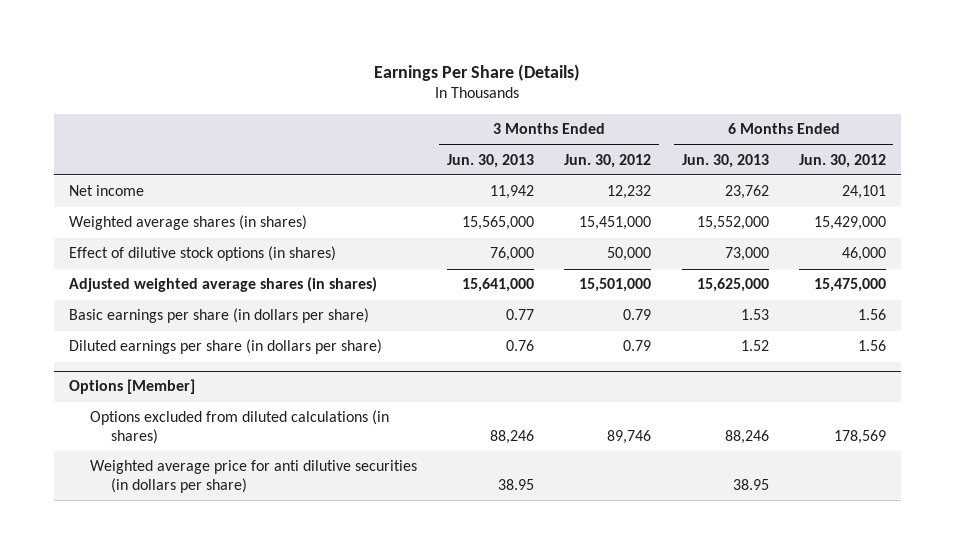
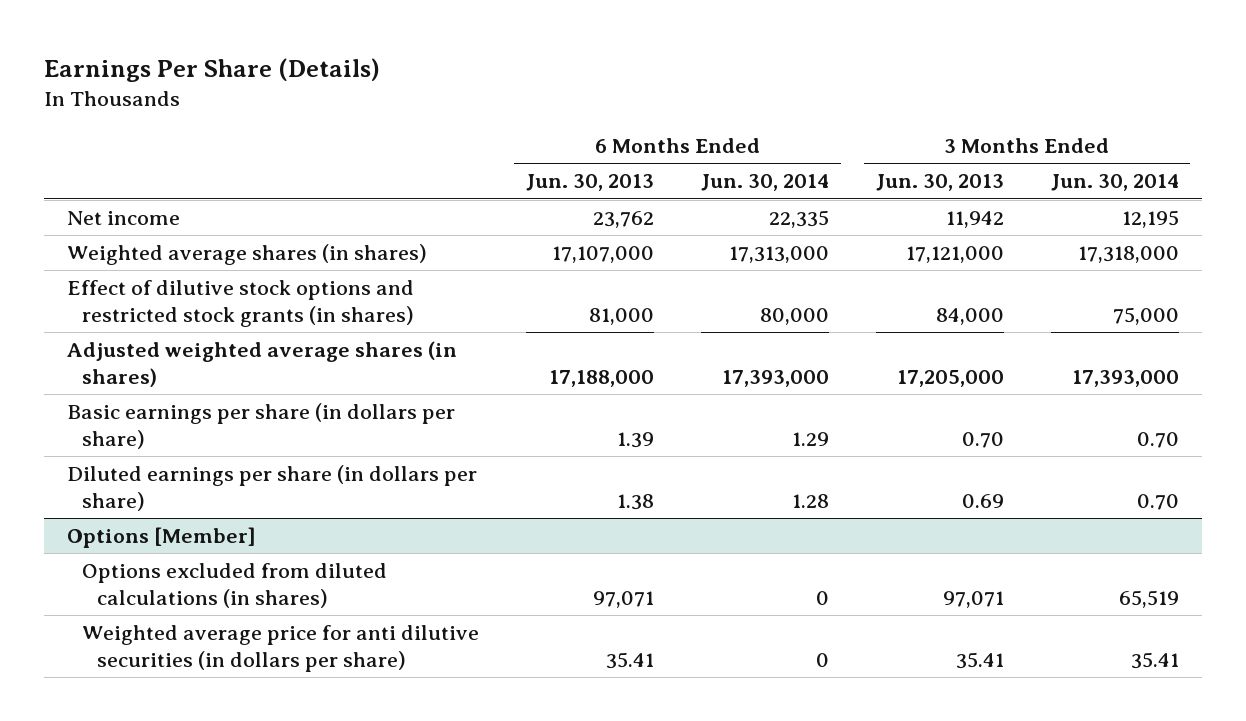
[564,153,652,168] Jun. 30, 2012 -> none
[798,153,886,168] Jun. 30, 2012 -> none
none -> [700,174,829,192] Jun. 30, 2014
none -> [1050,174,1179,192] Jun. 30, 2014
[462,216,535,231] 15,565,000 -> [905,246,1004,264] 17,121,000
[696,216,769,231] 15,552,000 -> [552,246,655,264] 17,107,000
[68,246,336,262] Effect of dilutive stock options (in shares) -> [67,280,415,328] Effect of dilutive stock options and restricted stock grants (in shares)
[490,247,535,262] 76,000 -> [935,308,1004,326] 84,000
[724,247,769,262] 73,000 -> [589,308,655,326] 81,000
[462,278,535,293] 15,641,000 -> [896,370,1004,388] 17,205,000
[696,278,769,293] 15,625,000 -> [549,370,655,388] 17,188,000
[506,309,535,321] 0.77 -> [961,432,1004,449] 0.70
[740,309,769,321] 1.53 -> [617,432,655,449] 1.39
[506,340,535,352] 0.76 -> [961,494,1004,509] 0.69
[740,340,769,352] 1.52 -> [617,494,655,511] 1.38
[490,429,535,444] 88,246 -> [942,591,1004,609] 97,071
[724,429,769,444] 88,246 -> [593,591,655,609] 97,071
[498,478,535,490] 38.95 -> [955,652,1004,670] 35.41
[732,478,769,490] 38.95 -> [606,652,655,670] 35.41

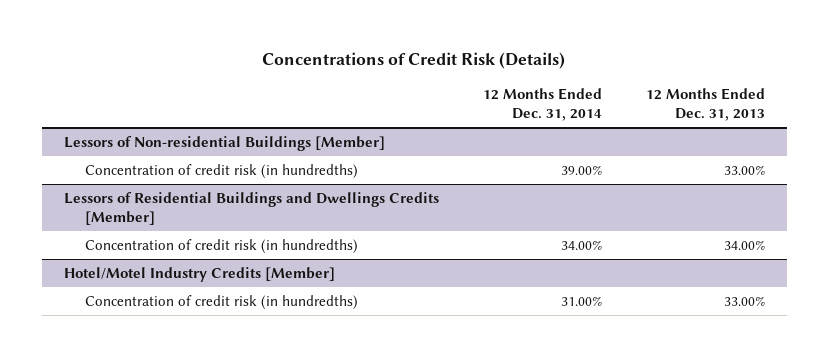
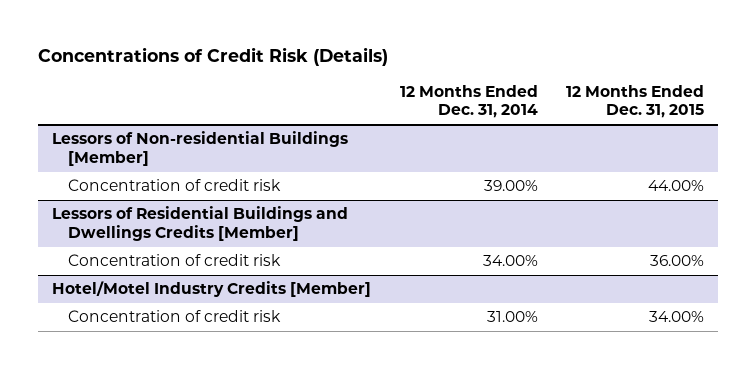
[645,88,765,122] 12 Months Ended Dec. 31, 2013 -> none
none -> [566,84,705,119] 12 Months Ended Dec. 31, 2015
[85,163,359,179] Concentration of credit risk (in hundredths) -> [67,179,281,192] Concentration of credit risk
[85,238,359,254] Concentration of credit risk (in hundredths) -> [67,254,281,267] Concentration of credit risk
[85,294,359,310] Concentration of credit risk (in hundredths) -> [67,310,281,323] Concentration of credit risk

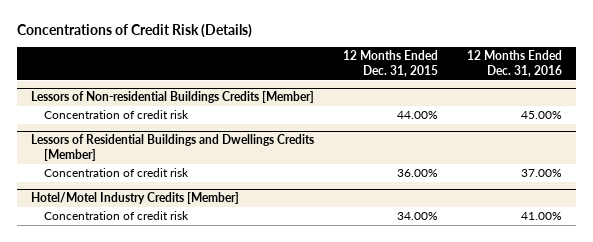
[399,84,538,119] 12 Months Ended Dec. 31, 2014 -> none
none -> [466,50,562,77] 12 Months Ended Dec. 31, 2016
[52,131,349,166] Lessors of Non-residential Buildings [Member] -> [31,91,315,104] Lessors of Non-residential Buildings Credits [Member]

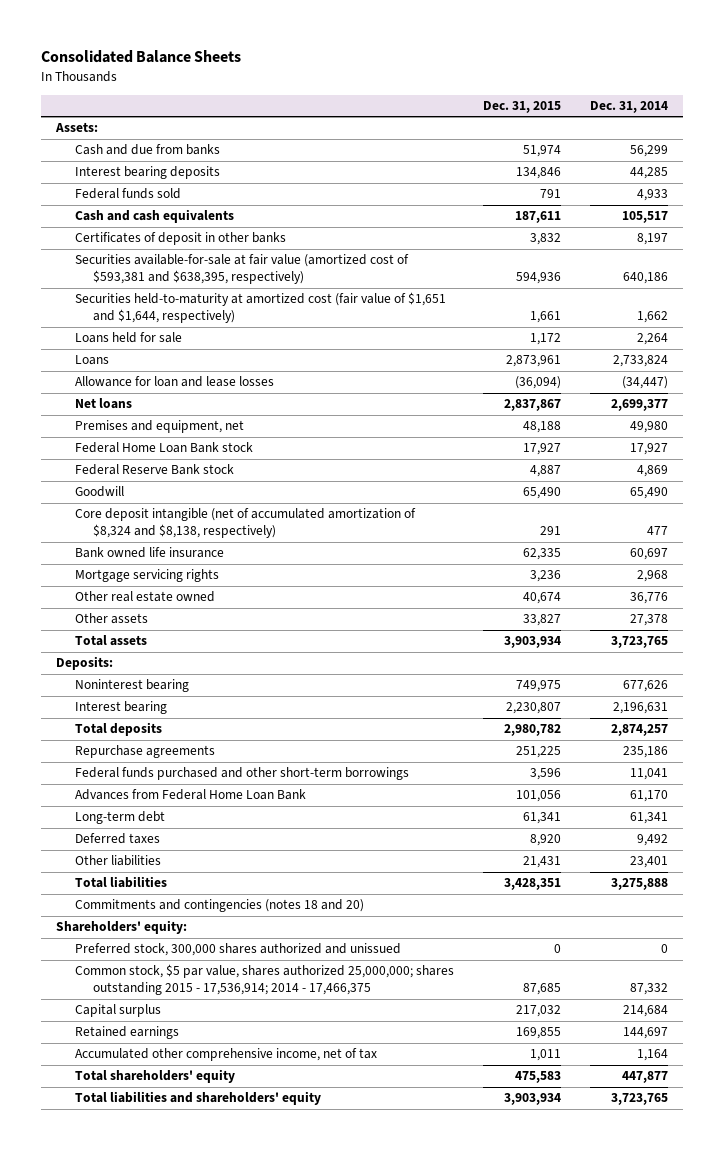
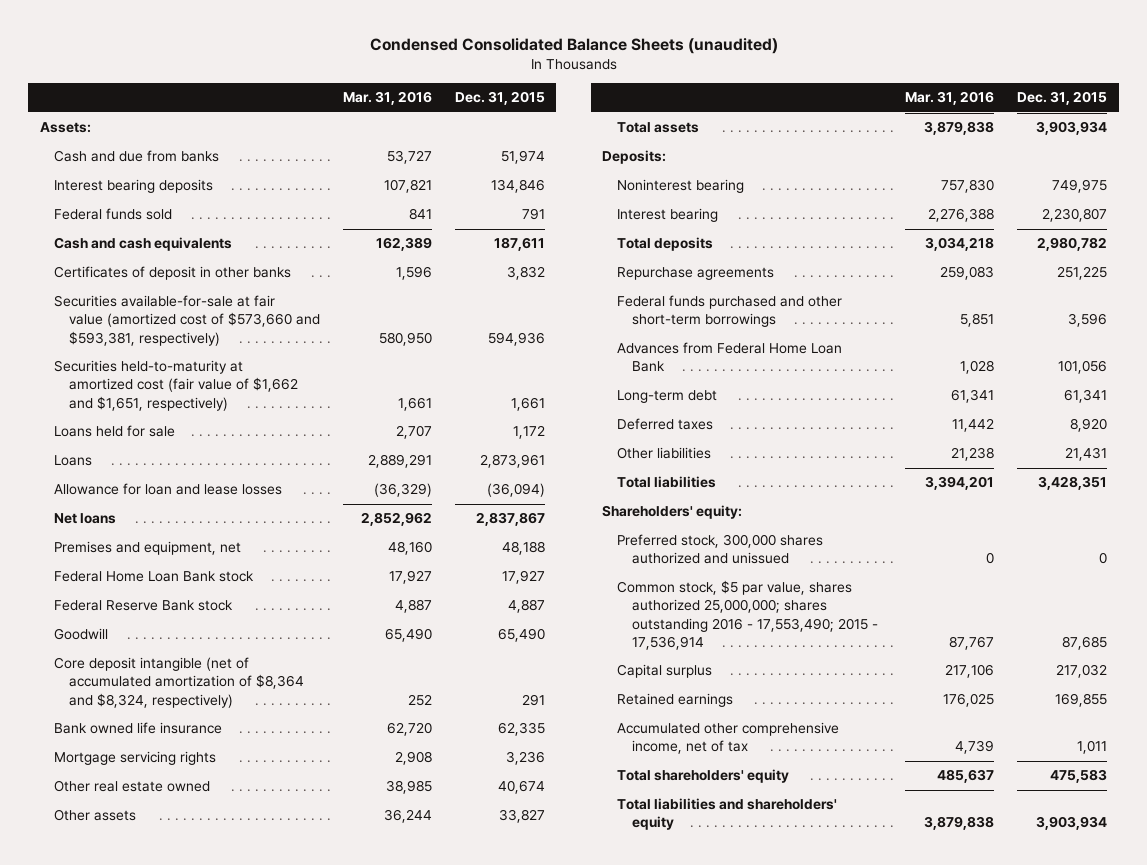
[41,50,242,64] Consolidated Balance Sheets -> [369,37,778,54] Condensed Consolidated Balance Sheets (unaudited)
[590,101,669,114] Dec. 31, 2014 -> none
none -> [342,91,432,106] Mar. 31, 2016
[74,254,409,285] Securities available-for-sale at fair value (amortized cost of $593,381 and $638,395, respectively) -> [54,295,320,346] Securities available-for-sale at fair value (amortized cost of $573,660 and $593,381, respectively)
[74,292,446,324] Securities held-to-maturity at amortized cost (fair value of $1,651 and $1,644, respectively) -> [54,360,298,411] Securities held-to-maturity at amortized cost (fair value of $1,662 and $1,651, respectively)
[74,508,416,539] Core deposit intangible (net of accumulated amortization of $8,324 and $8,138, respectively) -> [54,657,304,708] Core deposit intangible (net of accumulated amortization of $8,364 and $8,324, respectively)
[74,899,364,913] Commitments and contingencies (notes 18 and 20) -> none
[74,964,454,996] Common stock, $5 par value, shares authorized 25,000,000; shares outstanding 2015 - 17,536,914; 2014 - 17,466,375 -> [616,580,878,650] Common stock, $5 par value, shares authorized 25,000,000; shares outstanding 2016 - 17,553,490; 2015 - 17,536,914

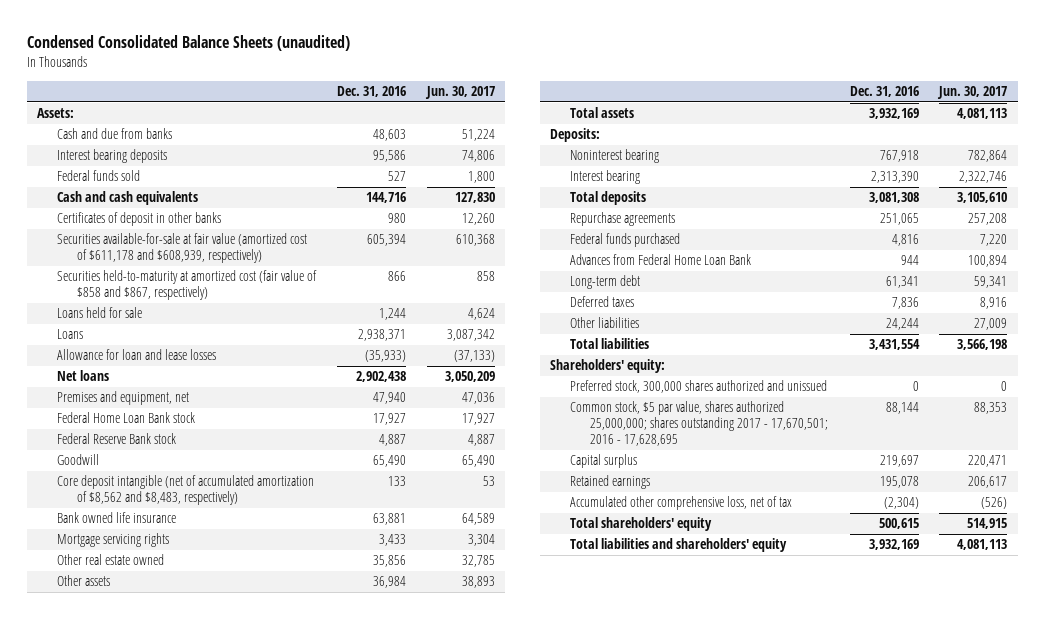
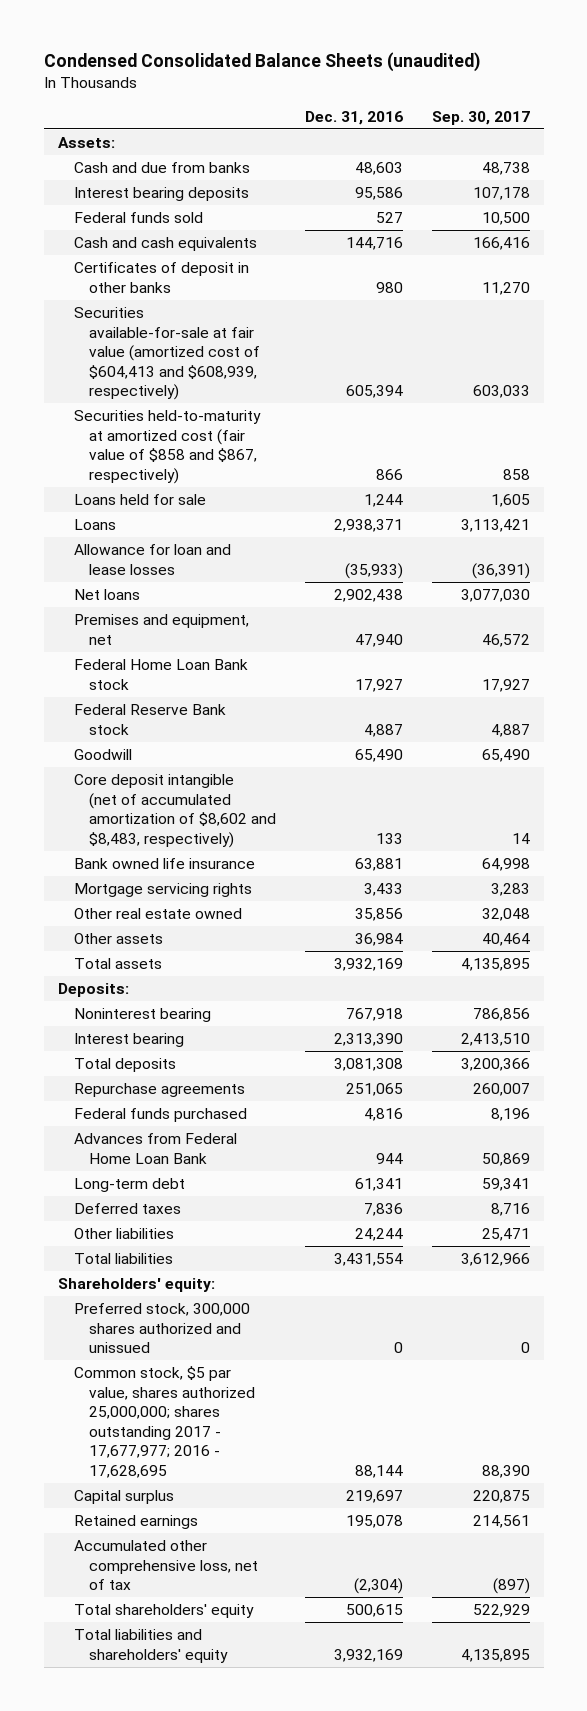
[424,86,495,100] Jun. 30, 2017 -> none
none -> [431,110,530,125] Sep. 30, 2017
[57,233,308,264] Securities available-for-sale at fair value (amortized cost of $611,178 and $608,939, respectively) -> [73,307,261,401] Securities available-for-sale at fair value (amortized cost of $604,413 and $608,939, respectively)
[57,475,315,506] Core deposit intangible (net of accumulated amortization of $8,562 and $8,483, respectively) -> [73,774,277,848] Core deposit intangible (net of accumulated amortization of $8,602 and $8,483, respectively)
[569,401,828,447] Common stock, $5 par value, shares authorized 25,000,000; shares outstanding 2017 - 17,670,501; 2016 - 17,628,695 -> [73,1366,256,1478] Common stock, $5 par value, shares authorized 25,000,000; shares outstanding 2017 - 17,677,977; 2016 - 17,628,695

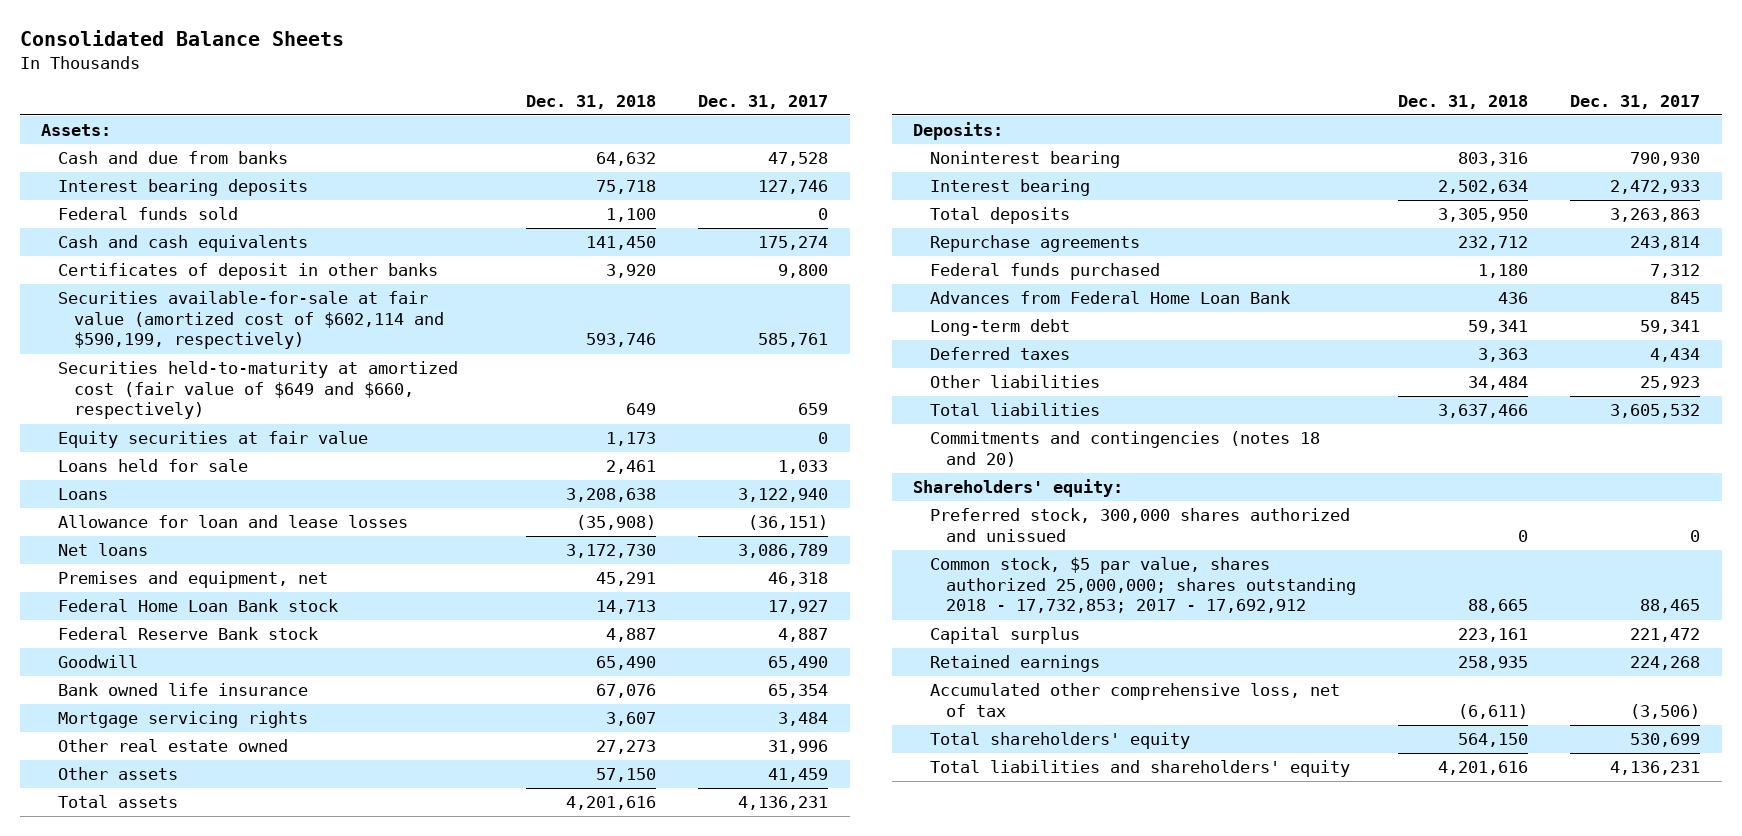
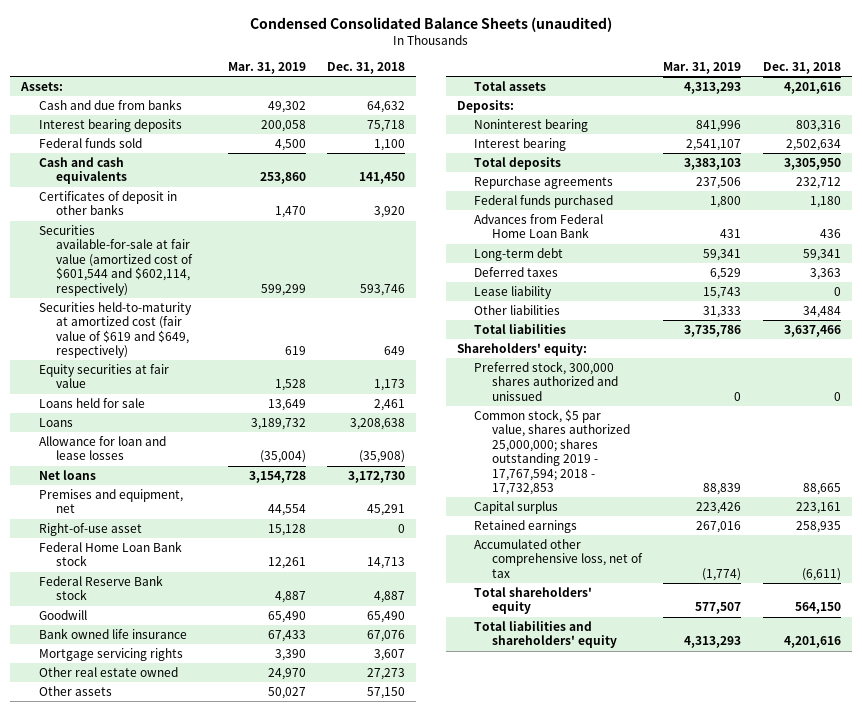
[20,30,345,47] Consolidated Balance Sheets -> [250,16,613,32] Condensed Consolidated Balance Sheets (unaudited)
[698,94,829,109] Dec. 31, 2017 -> none
none -> [227,62,306,75] Mar. 31, 2019
[57,291,444,350] Securities available-for-sale at fair value (amortized cost of $602,114 and $590,199, respectively) -> [38,224,194,296] Securities available-for-sale at fair value (amortized cost of $601,544 and $602,114, respectively)
[57,361,458,420] Securities held-to-maturity at amortized cost (fair value of $649 and $660, respectively) -> [38,301,192,359] Securities held-to-maturity at amortized cost (fair value of $619 and $649, respectively)
none -> [38,522,142,536] Right-of-use asset
none -> [474,285,553,299] Lease liability
[929,431,1320,467] Commitments and contingencies (notes 18 and 20) -> none
[929,557,1356,614] Common stock, $5 par value, shares authorized 25,000,000; shares outstanding 2018 - 17,732,853; 2017 - 17,692,912 -> [474,408,630,496] Common stock, $5 par value, shares authorized 25,000,000; shares outstanding 2019 - 17,767,594; 2018 - 17,732,853

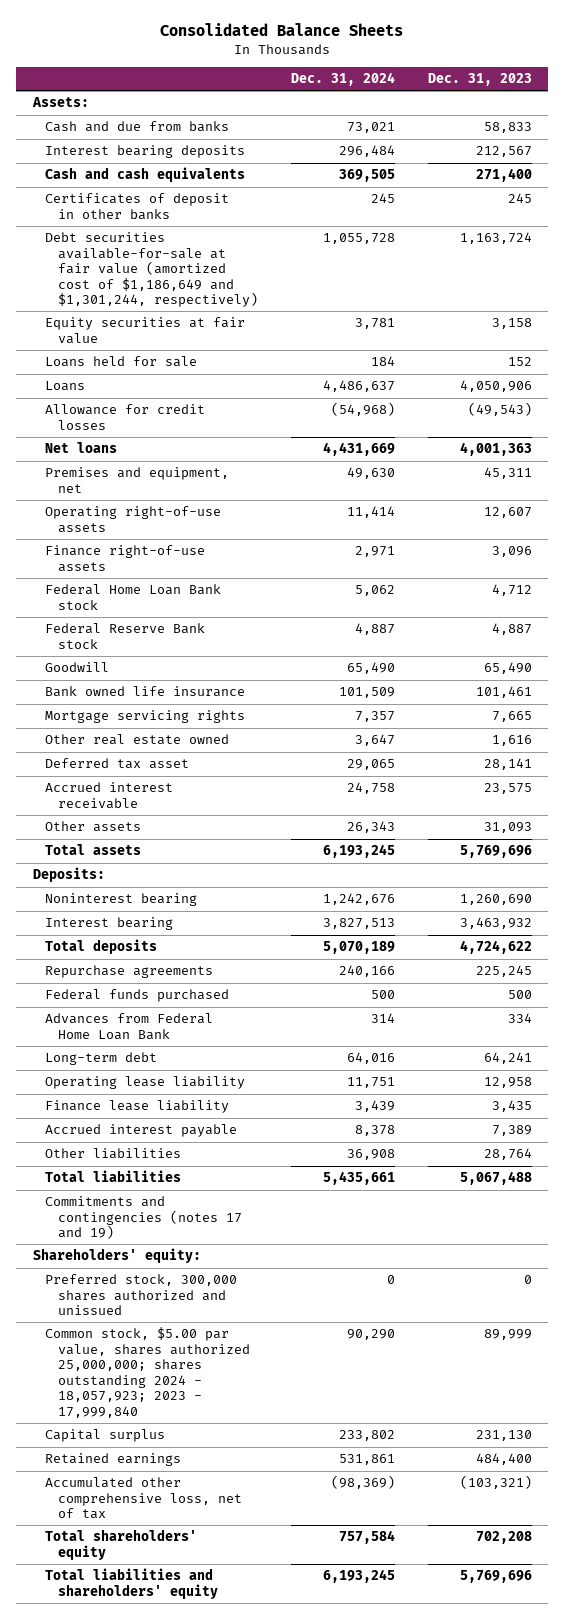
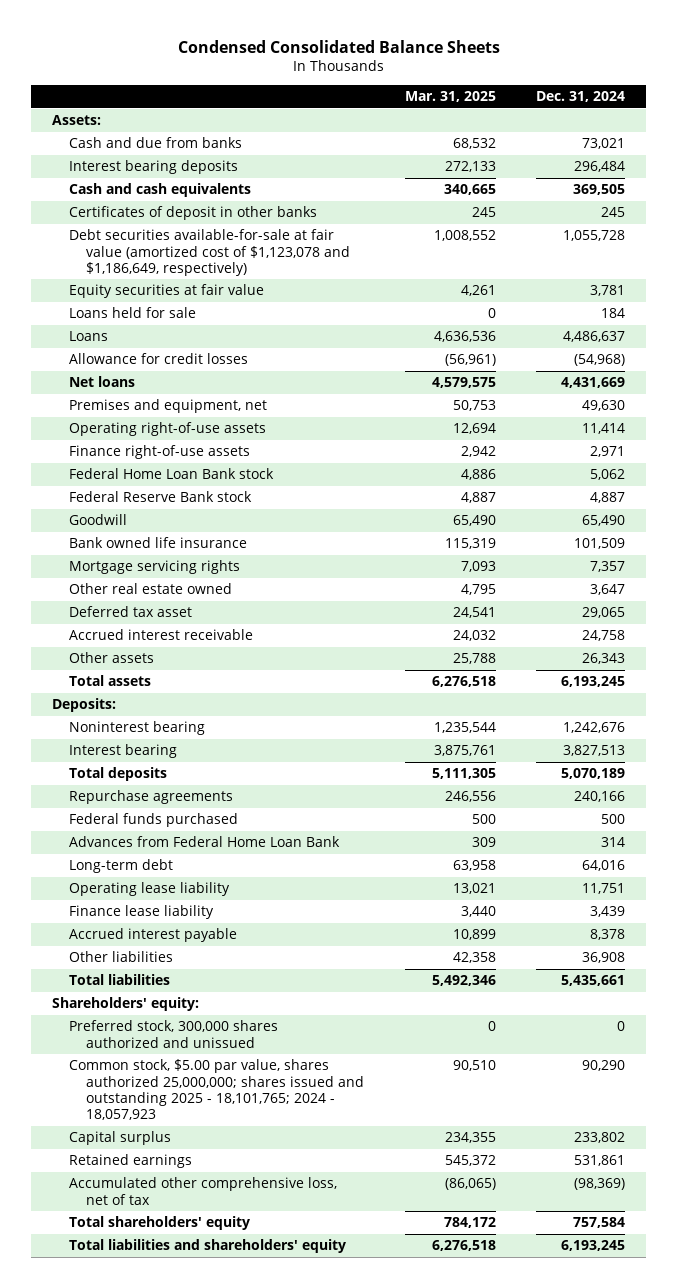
[160,23,404,37] Consolidated Balance Sheets -> [177,39,500,53] Condensed Consolidated Balance Sheets
[427,73,532,87] Dec. 31, 2023 -> none
none -> [404,91,496,103] Mar. 31, 2025
[45,232,258,308] Debt securities available-for-sale at fair value (amortized cost of $1,186,649 and $1,301,244, respectively) -> [68,229,351,276] Debt securities available-for-sale at fair value (amortized cost of $1,123,078 and $1,186,649, respectively)
[45,1196,242,1240] Commitments and contingencies (notes 17 and 19) -> none
[45,1327,250,1418] Common stock, $5.00 par value, shares authorized 25,000,000; shares outstanding 2024 - 18,057,923; 2023 - 17,999,840 -> [68,1059,365,1121] Common stock, $5.00 par value, shares authorized 25,000,000; shares issued and outstanding 2025 - 18,101,765; 2024 - 18,057,923

